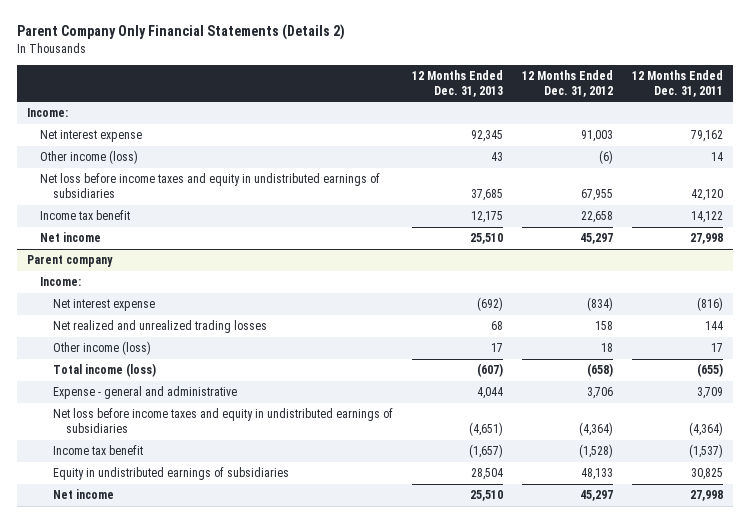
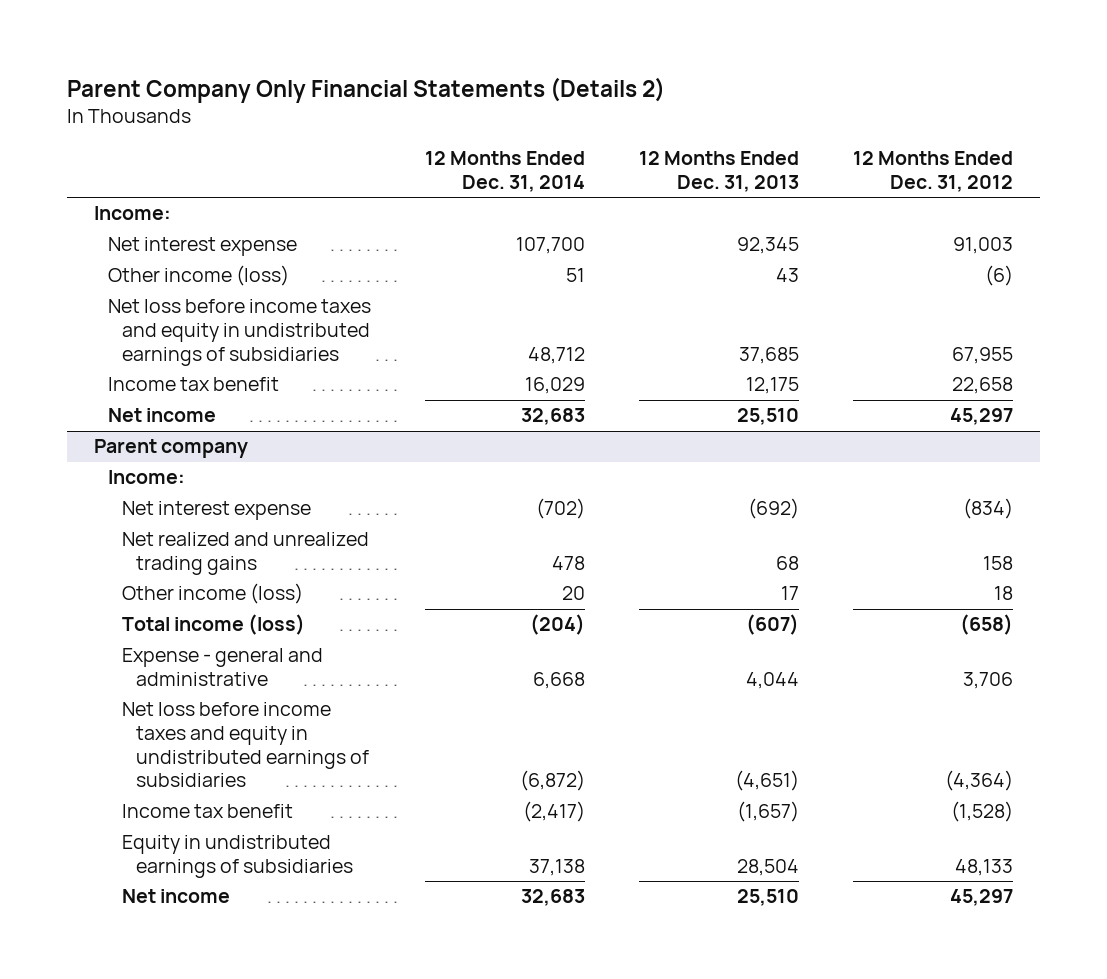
[631,70,723,97] 12 Months Ended Dec. 31, 2011 -> none
none -> [424,151,585,192] 12 Months Ended Dec. 31, 2014
[52,320,267,334] Net realized and unrealized trading losses -> [121,532,369,576] Net realized and unrealized trading gains

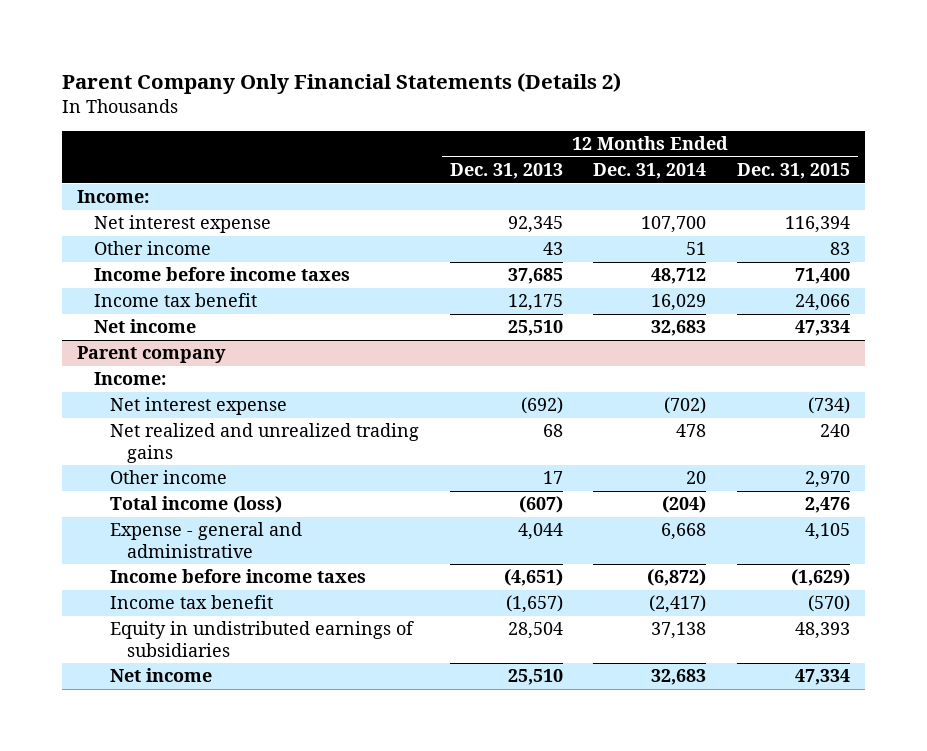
[853,151,1014,192] 12 Months Ended Dec. 31, 2012 -> none
none -> [737,163,851,180] Dec. 31, 2015
[107,265,289,287] Other income (loss) -> [93,241,211,256] Other income
[107,299,371,366] Net loss before income taxes and equity in undistributed earnings of subsidiaries -> [93,267,350,282] Income before income taxes
[121,583,303,605] Other income (loss) -> [110,470,228,485] Other income
[121,702,369,788] Net loss before income taxes and equity in undistributed earnings of subsidiaries -> [110,569,367,584] Income before income taxes

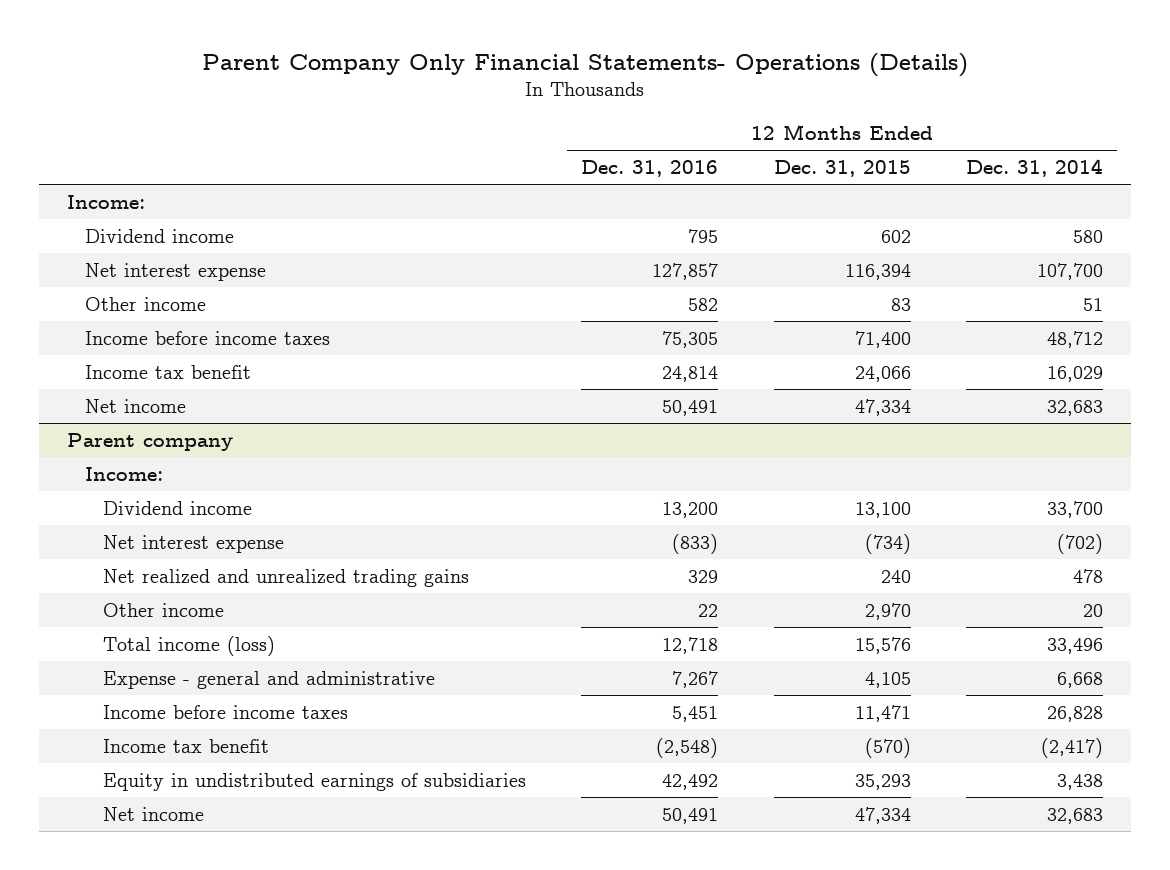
[61,73,621,95] Parent Company Only Financial Statements (Details 2) -> [201,52,968,77] Parent Company Only Financial Statements- Operations (Details)
[449,163,563,180] Dec. 31, 2013 -> none
none -> [581,160,719,178] Dec. 31, 2016
none -> [84,228,234,243] Dividend income
none -> [102,500,252,515] Dividend income
[662,496,707,514] (204) -> [1047,637,1104,654] 33,496
[805,497,851,514] 2,476 -> [854,636,911,654] 15,576
[647,569,707,587] (6,872) -> [1047,705,1104,722] 26,828
[791,569,851,587] (1,629) -> [854,704,911,722] 11,471
[651,622,707,640] 37,138 -> [1057,773,1104,790] 3,438
[795,622,851,640] 48,393 -> [854,773,911,790] 35,293

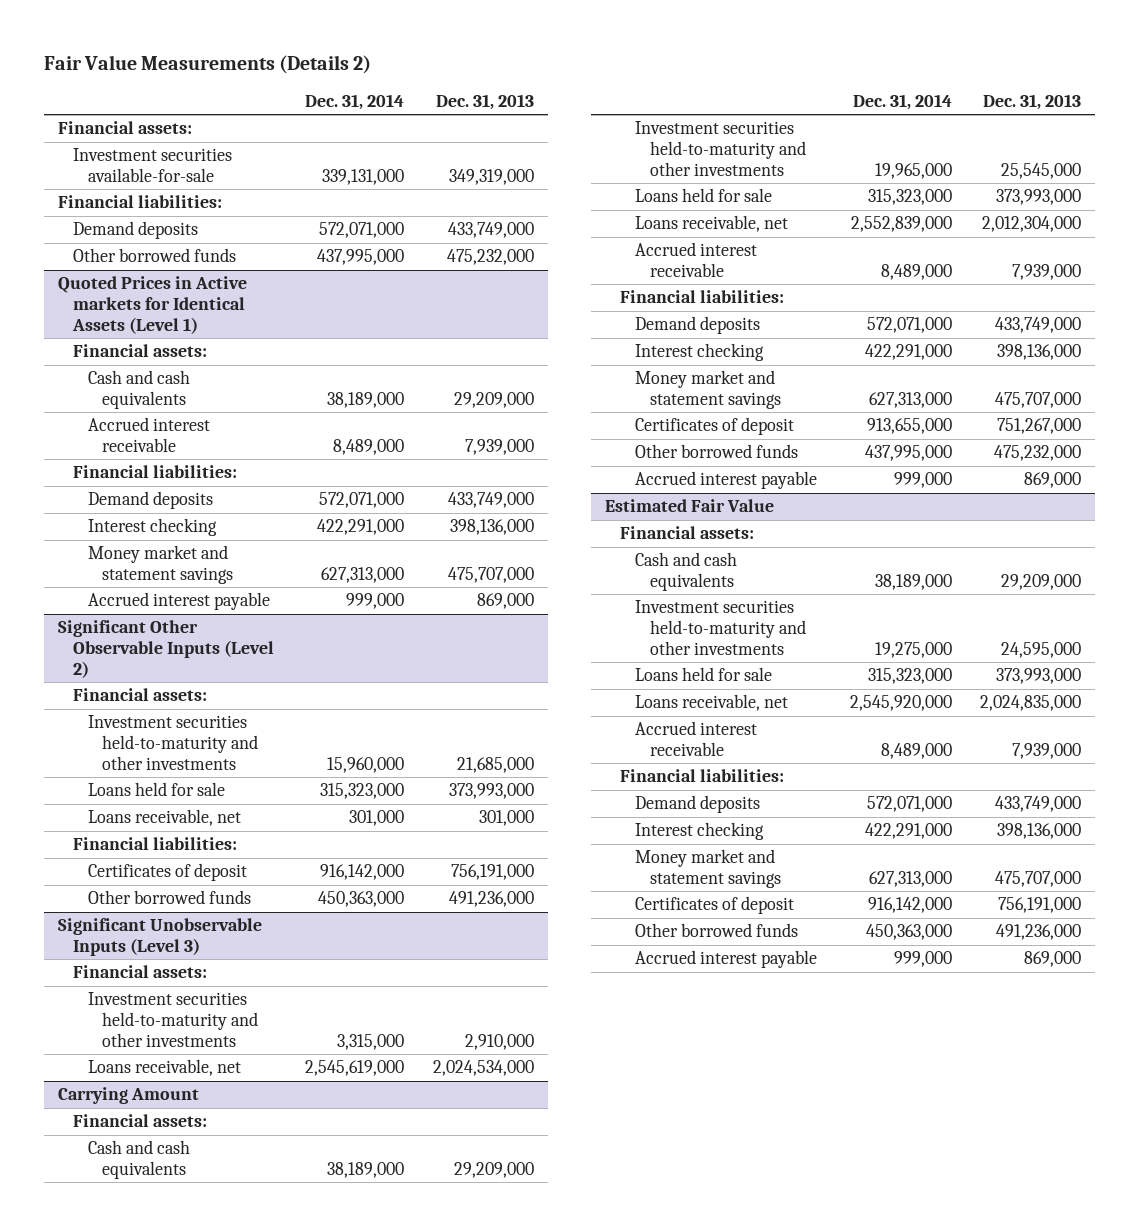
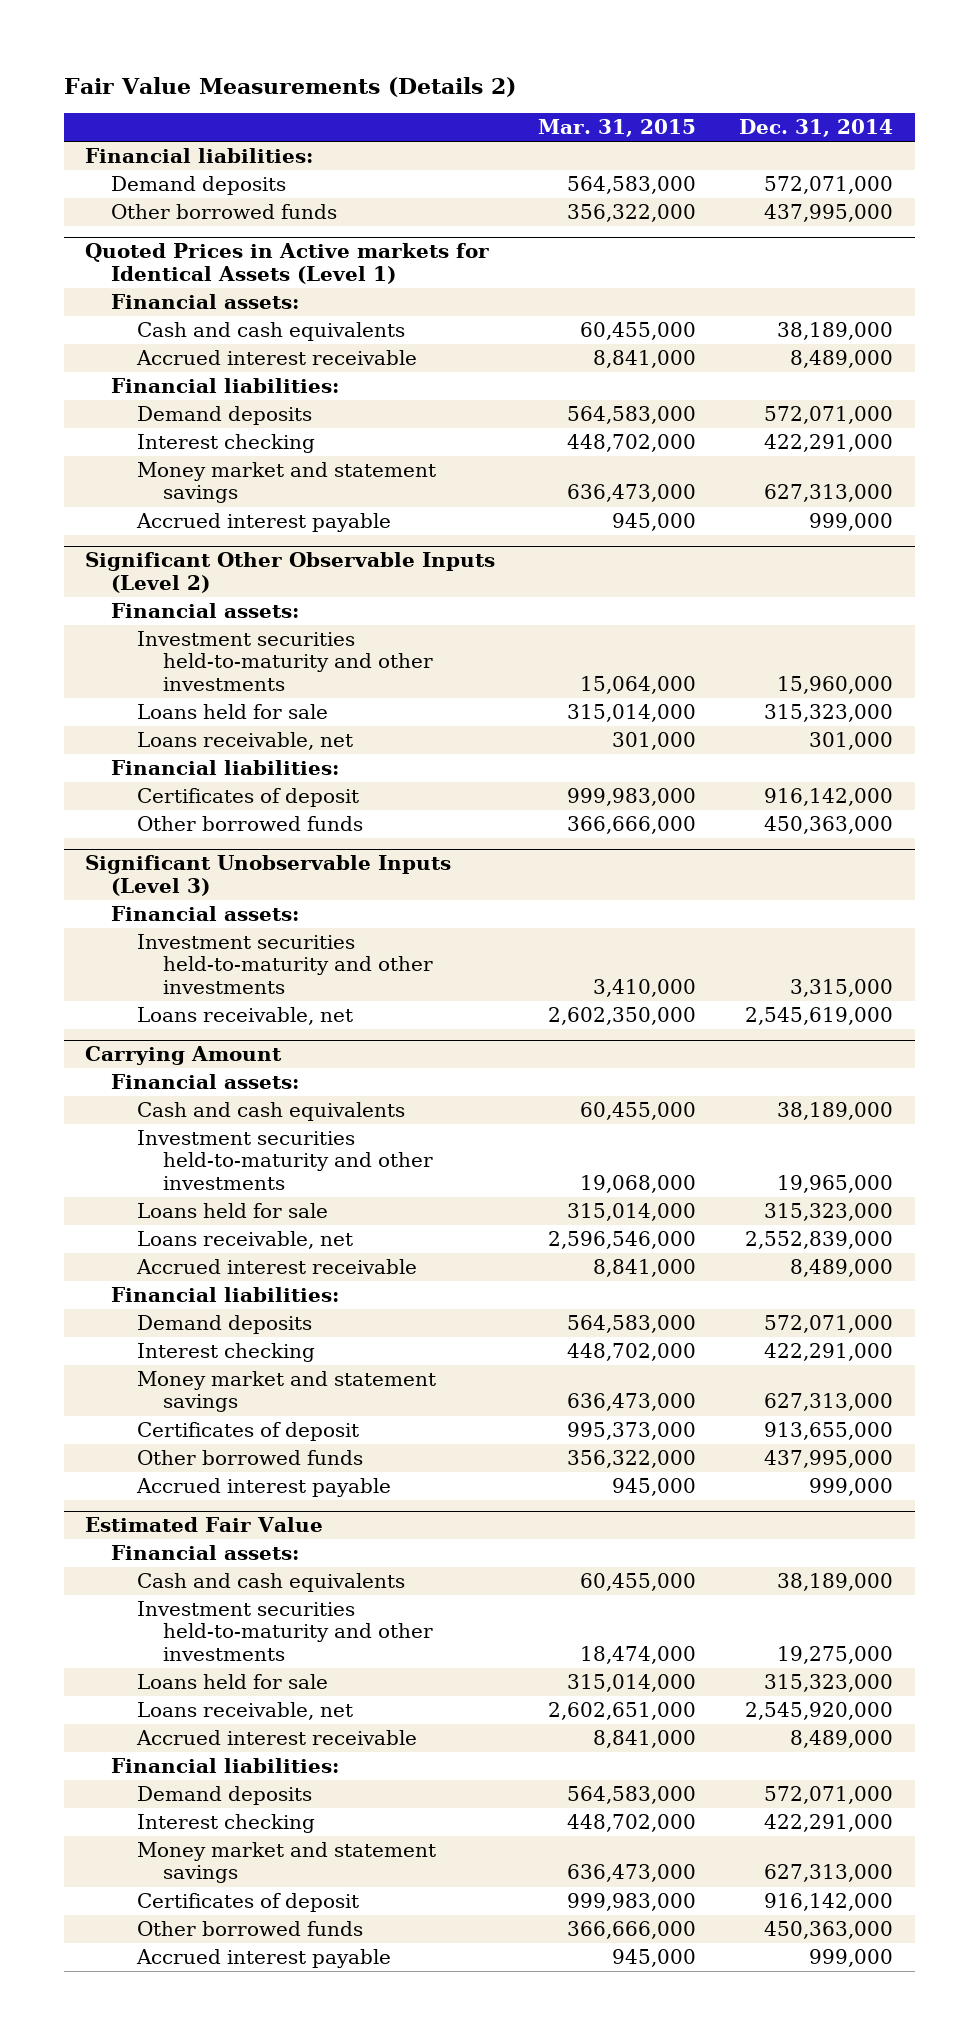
[435,93,534,110] Dec. 31, 2013 -> none
none -> [538,119,697,138] Mar. 31, 2015
[57,121,192,135] Financial assets: -> none
[72,148,232,183] Investment securities available-for-sale -> none

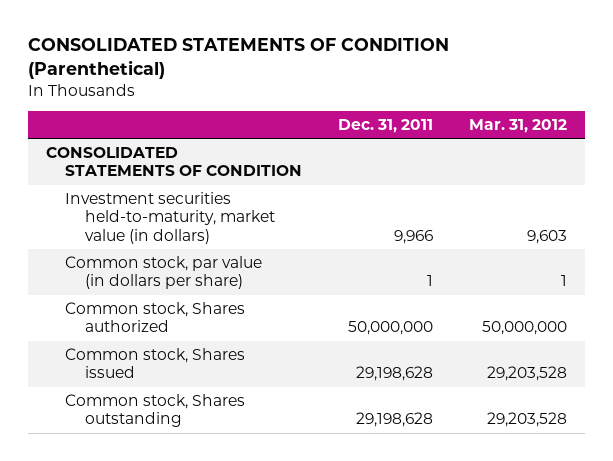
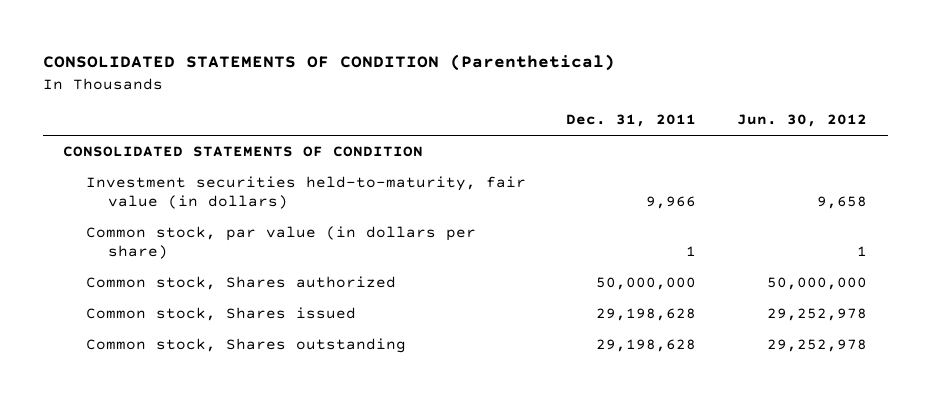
[469,119,568,134] Mar. 31, 2012 -> none
none -> [737,114,868,128] Jun. 30, 2012
[65,192,275,244] Investment securities held-to-maturity, market value (in dollars) -> [85,176,526,210] Investment securities held-to-maturity, fair value (in dollars)

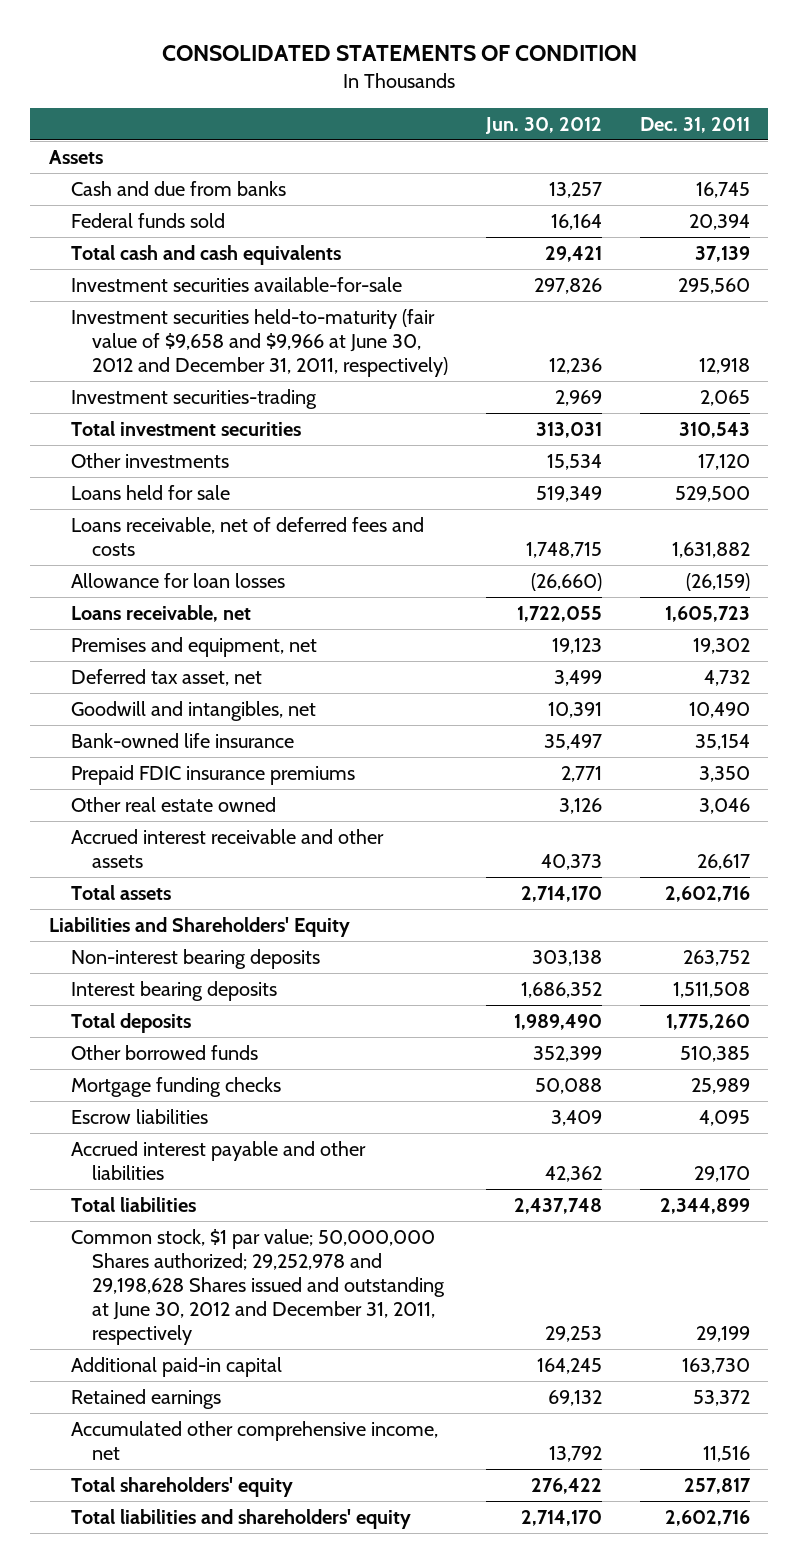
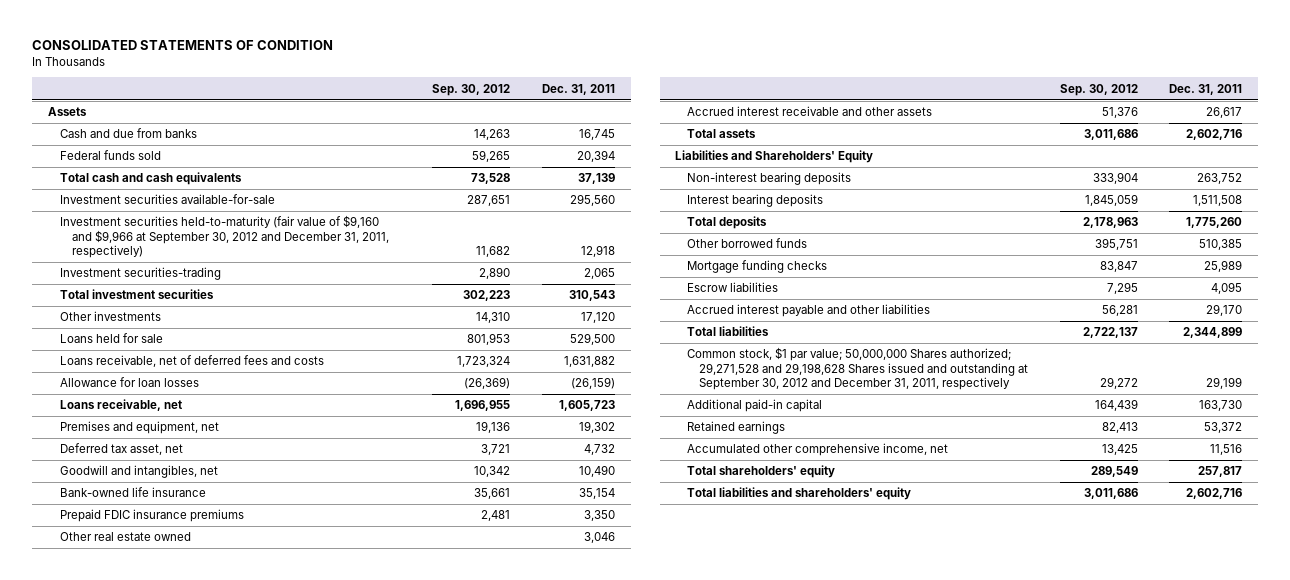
[485,116,603,134] Jun. 30, 2012 -> none
none -> [432,83,511,96] Sep. 30, 2012
[70,309,449,378] Investment securities held-to-maturity (fair value of $9,658 and $9,966 at June 30, 2012 and December 31, 2011, respectively) -> [60,215,389,258] Investment securities held-to-maturity (fair value of $9,160 and $9,966 at September 30, 2012 and December 31, 2011, respectively)
[70,1229,446,1345] Common stock, $1 par value; 50,000,000 Shares authorized; 29,252,978 and 29,198,628 Shares issued and outstanding at June 30, 2012 and December 31, 2011, respectively -> [687,347,1029,390] Common stock, $1 par value; 50,000,000 Shares authorized; 29,271,528 and 29,198,628 Shares issued and outstanding at September 30, 2012 and December 31, 2011, respectively

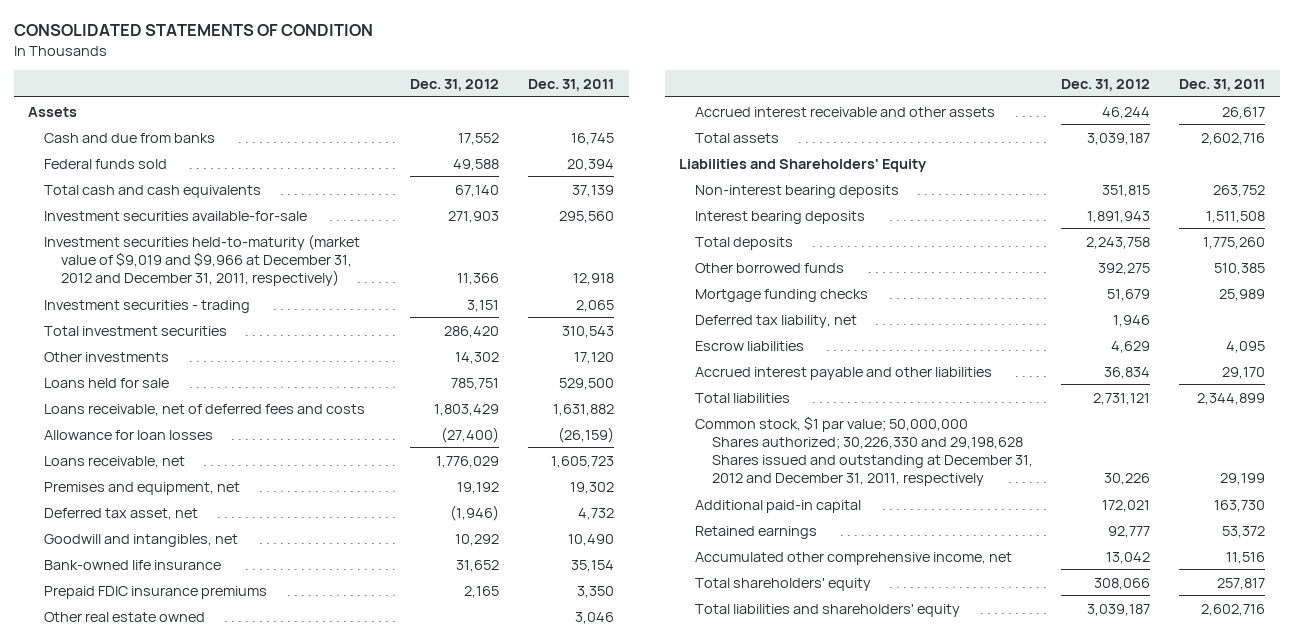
[432,83,511,96] Sep. 30, 2012 -> none
none -> [410,78,500,91] Dec. 31, 2012
[60,215,389,258] Investment securities held-to-maturity (fair value of $9,160 and $9,966 at September 30, 2012 and December 31, 2011, respectively) -> [44,233,361,286] Investment securities held-to-maturity (market value of $9,019 and $9,966 at December 31, 2012 and December 31, 2011, respectively)
[60,267,222,281] Investment securities-trading -> [44,299,251,313] Investment securities - trading
none -> [695,314,858,328] Deferred tax liability, net
[687,347,1029,390] Common stock, $1 par value; 50,000,000 Shares authorized; 29,271,528 and 29,198,628 Shares issued and outstanding at September 30, 2012 and December 31, 2011, respectively -> [695,415,1033,487] Common stock, $1 par value; 50,000,000 Shares authorized; 30,226,330 and 29,198,628 Shares issued and outstanding at December 31, 2012 and December 31, 2011, respectively

